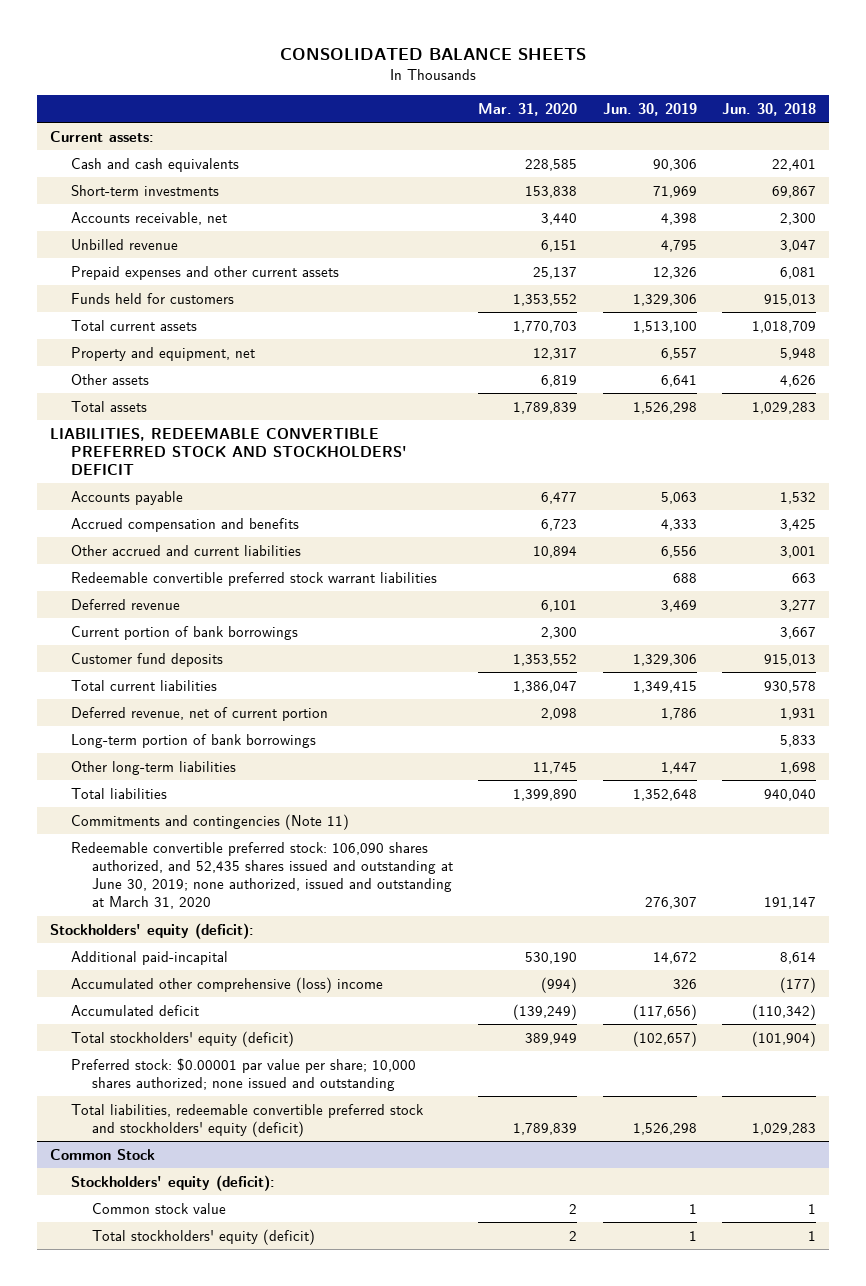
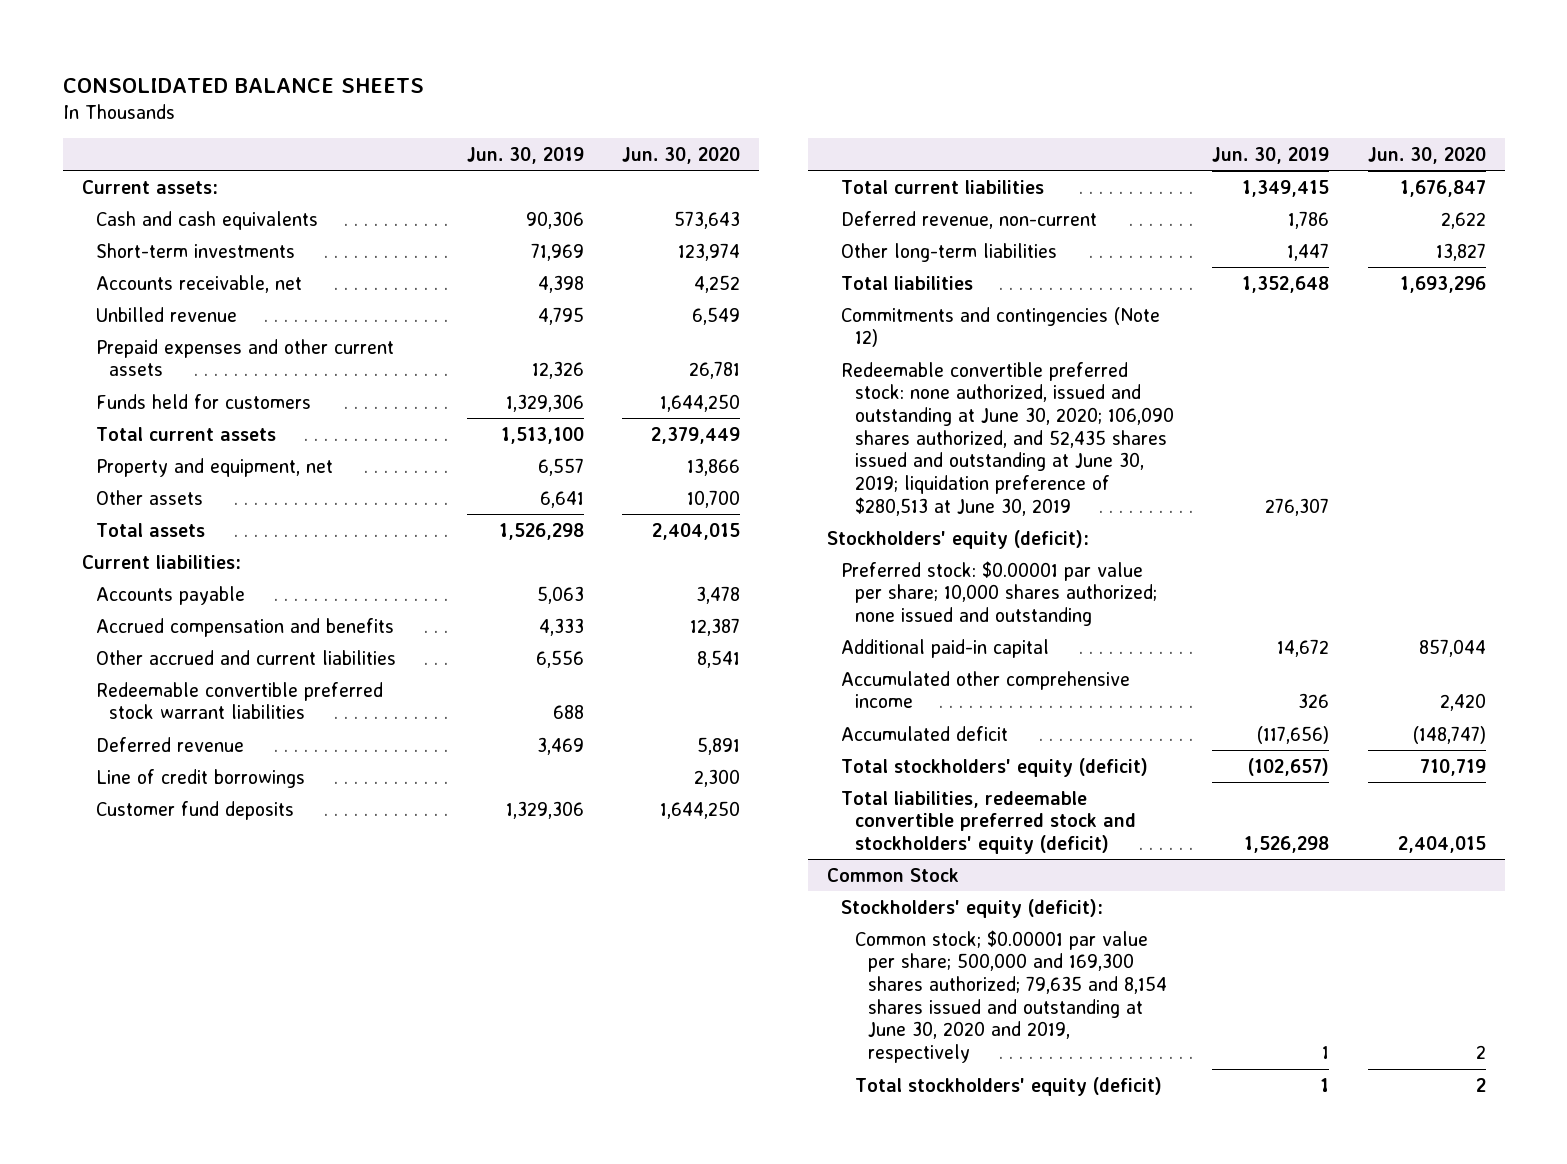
[478,103,578,117] Mar. 31, 2020 -> none
[722,103,817,117] Jun. 30, 2018 -> none
none -> [622,147,741,165] Jun. 30, 2020
[49,427,407,476] LIABILITIES, REDEEMABLE CONVERTIBLE PREFERRED STOCK AND STOCKHOLDERS' DEFICIT -> none
none -> [81,554,241,569] Current liabilities:
[70,625,298,640] Current portion of bank borrowings -> [95,768,305,788] Line of credit borrowings
[70,733,316,748] Long-term portion of bank borrowings -> none
[70,706,328,721] Deferred revenue, net of current portion -> [840,210,1097,229] Deferred revenue, non-current
[70,813,349,830] Commitments and contingencies (Note 11) -> [840,306,1160,348] Commitments and contingencies (Note 12)
[70,841,453,910] Redeemable convertible preferred stock: 106,090 shares authorized, and 52,435 shares issued and outstanding at June 30, 2019; none authorized, issued and outstanding at March 31, 2020 -> [840,361,1174,516] Redeemable convertible preferred stock: none authorized, issued and outstanding at June 30, 2020; 106,090 shares authorized, and 52,435 shares issued and outstanding at June 30, 2019; liquidation preference of $280,513 at June 30, 2019
[70,1057,416,1091] Preferred stock: $0.00001 par value per share; 10,000 shares authorized; none issued and outstanding -> [840,560,1157,627] Preferred stock: $0.00001 par value per share; 10,000 shares authorized; none issued and outstanding
[70,950,228,965] Additional paid-incapital -> [840,638,1049,658] Additional paid-in capital
[70,976,383,993] Accumulated other comprehensive (loss) income -> [840,670,1130,709] Accumulated other comprehensive income
[91,1202,226,1214] Common stock value -> [854,929,1168,1064] Common stock; $0.00001 par value per share; 500,000 and 169,300 shares authorized; 79,635 and 8,154 shares issued and outstanding at June 30, 2020 and 2019, respectively

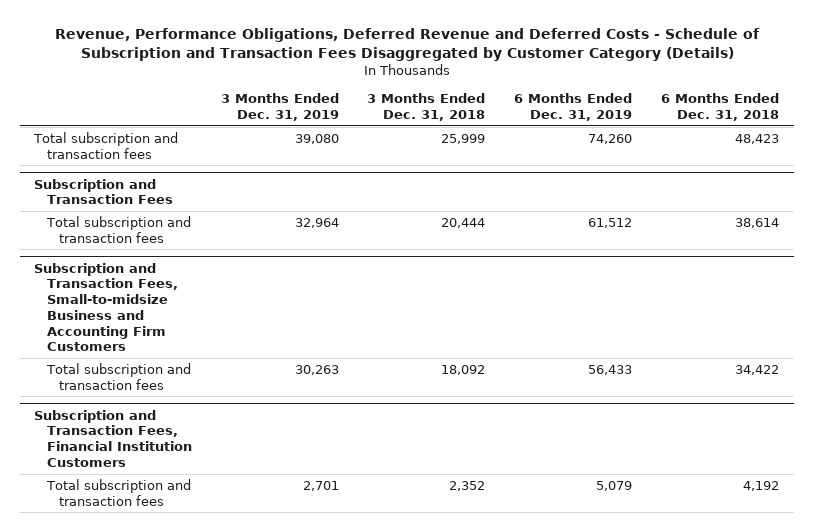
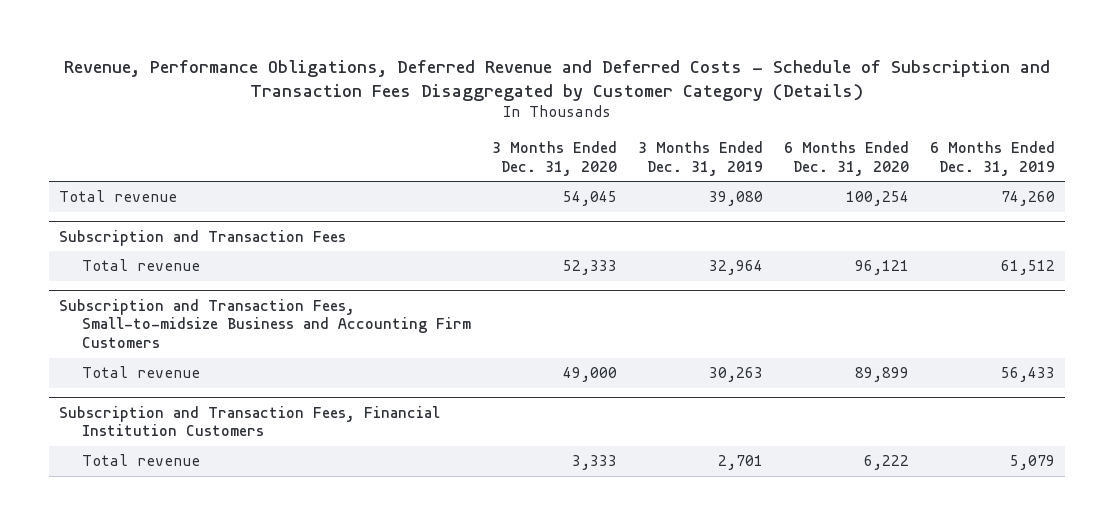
[367,93,486,121] 3 Months Ended Dec. 31, 2018 -> none
[661,93,780,121] 6 Months Ended Dec. 31, 2018 -> none
none -> [491,141,617,176] 3 Months Ended Dec. 31, 2020
none -> [783,141,909,176] 6 Months Ended Dec. 31, 2020
[33,131,179,159] Total subscription and transaction fees -> [59,190,178,203] Total revenue
[45,215,191,243] Total subscription and transaction fees -> [81,259,200,272] Total revenue
[45,362,191,390] Total subscription and transaction fees -> [81,366,200,379] Total revenue
[45,478,191,506] Total subscription and transaction fees -> [81,454,200,467] Total revenue

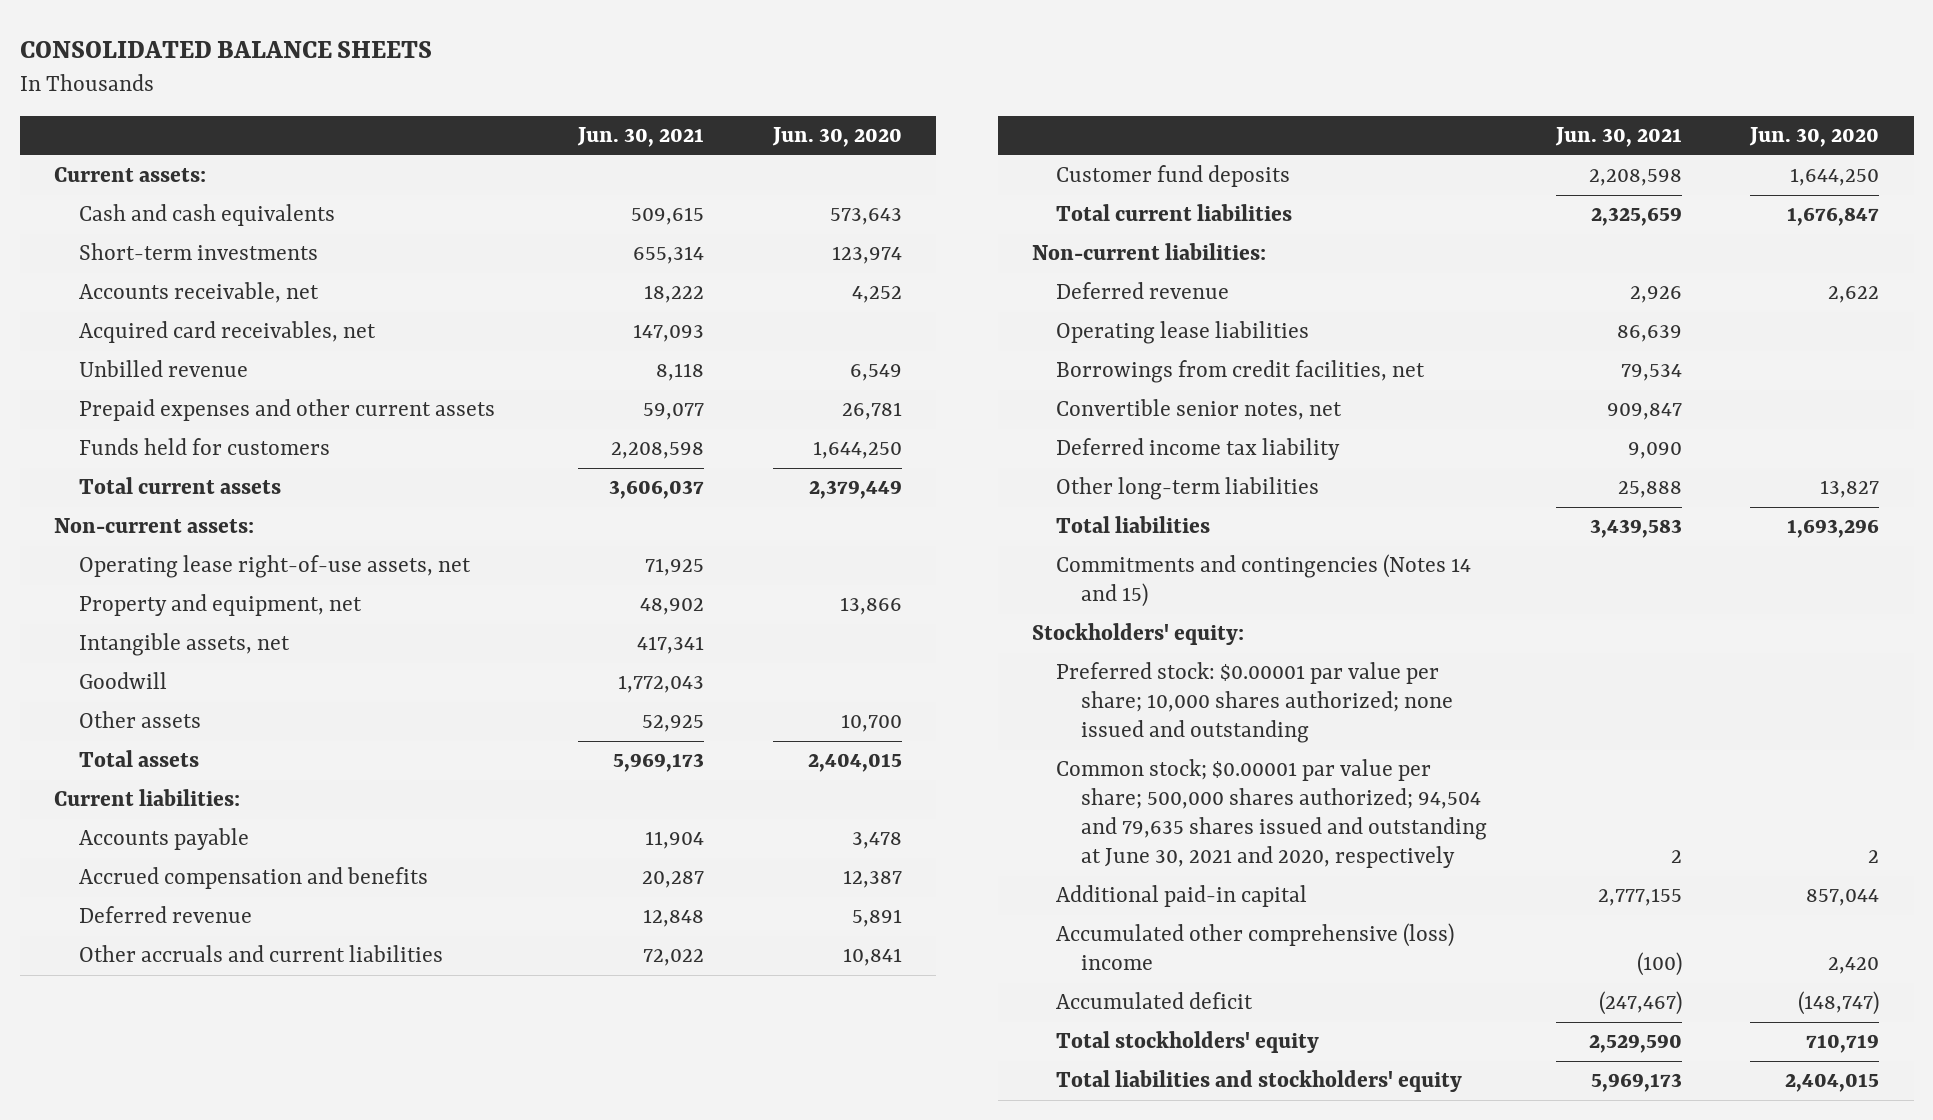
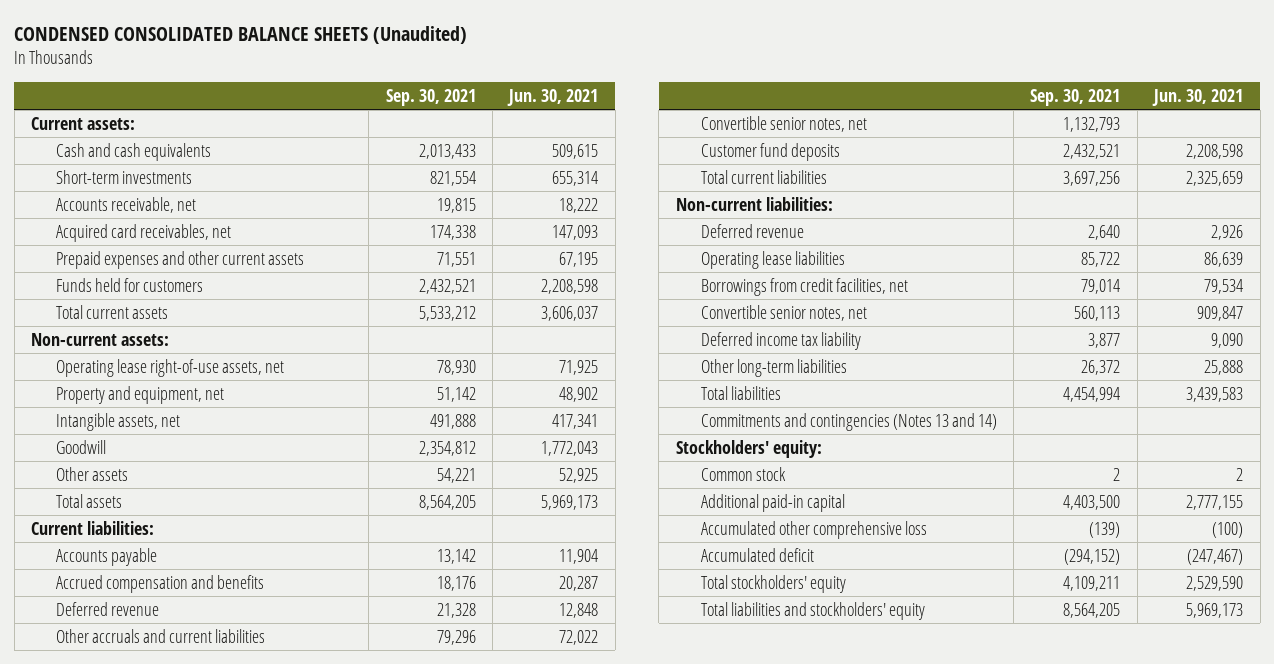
[19,41,432,59] CONSOLIDATED BALANCE SHEETS -> [14,26,468,45] CONDENSED CONSOLIDATED BALANCE SHEETS (Unaudited)
[771,127,902,148] Jun. 30, 2020 -> none
none -> [385,88,476,106] Sep. 30, 2021
[78,360,248,378] Unbilled revenue -> none
[642,403,704,421] 59,077 -> [559,251,599,267] 67,195
none -> [700,115,867,132] Convertible senior notes, net
[1056,554,1472,608] Commitments and contingencies (Notes 14 and 15) -> [700,412,997,431] Commitments and contingencies (Notes 13 and 14)
[1056,662,1453,744] Preferred stock: $0.00001 par value per share; 10,000 shares authorized; none issued and outstanding -> none
[1056,759,1487,869] Common stock; $0.00001 par value per share; 500,000 shares authorized; 94,504 and 79,635 shares issued and outstanding at June 30, 2021 and 2020, respectively -> [700,466,786,481] Common stock
[1056,923,1455,971] Accumulated other comprehensive (loss) income -> [700,520,927,539] Accumulated other comprehensive loss

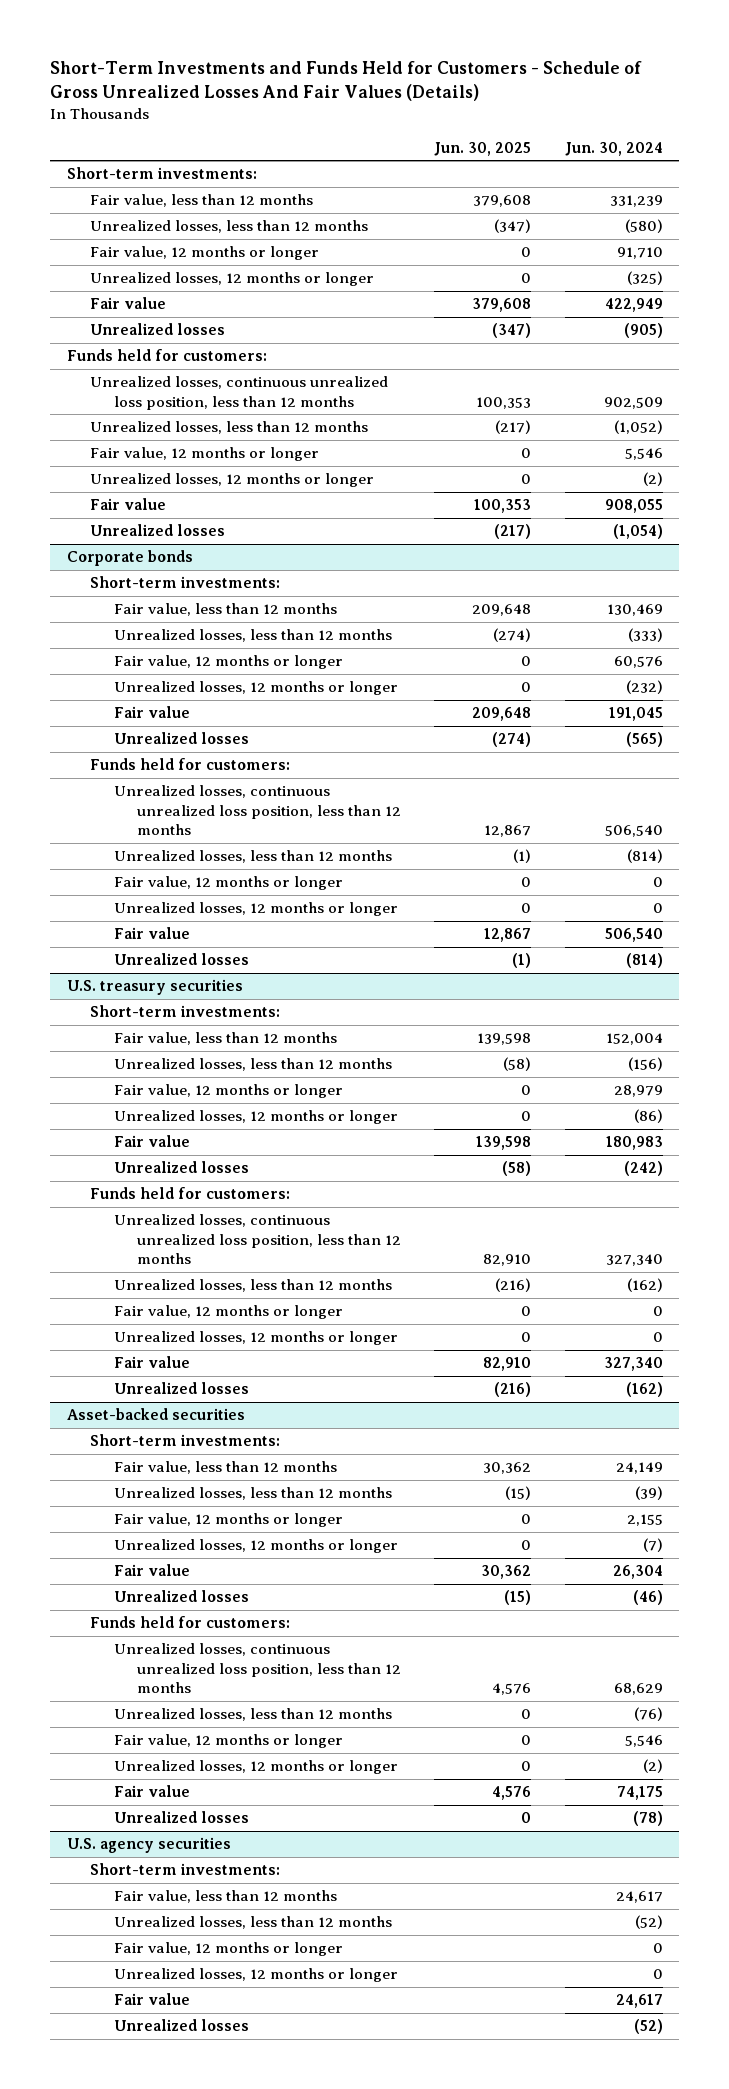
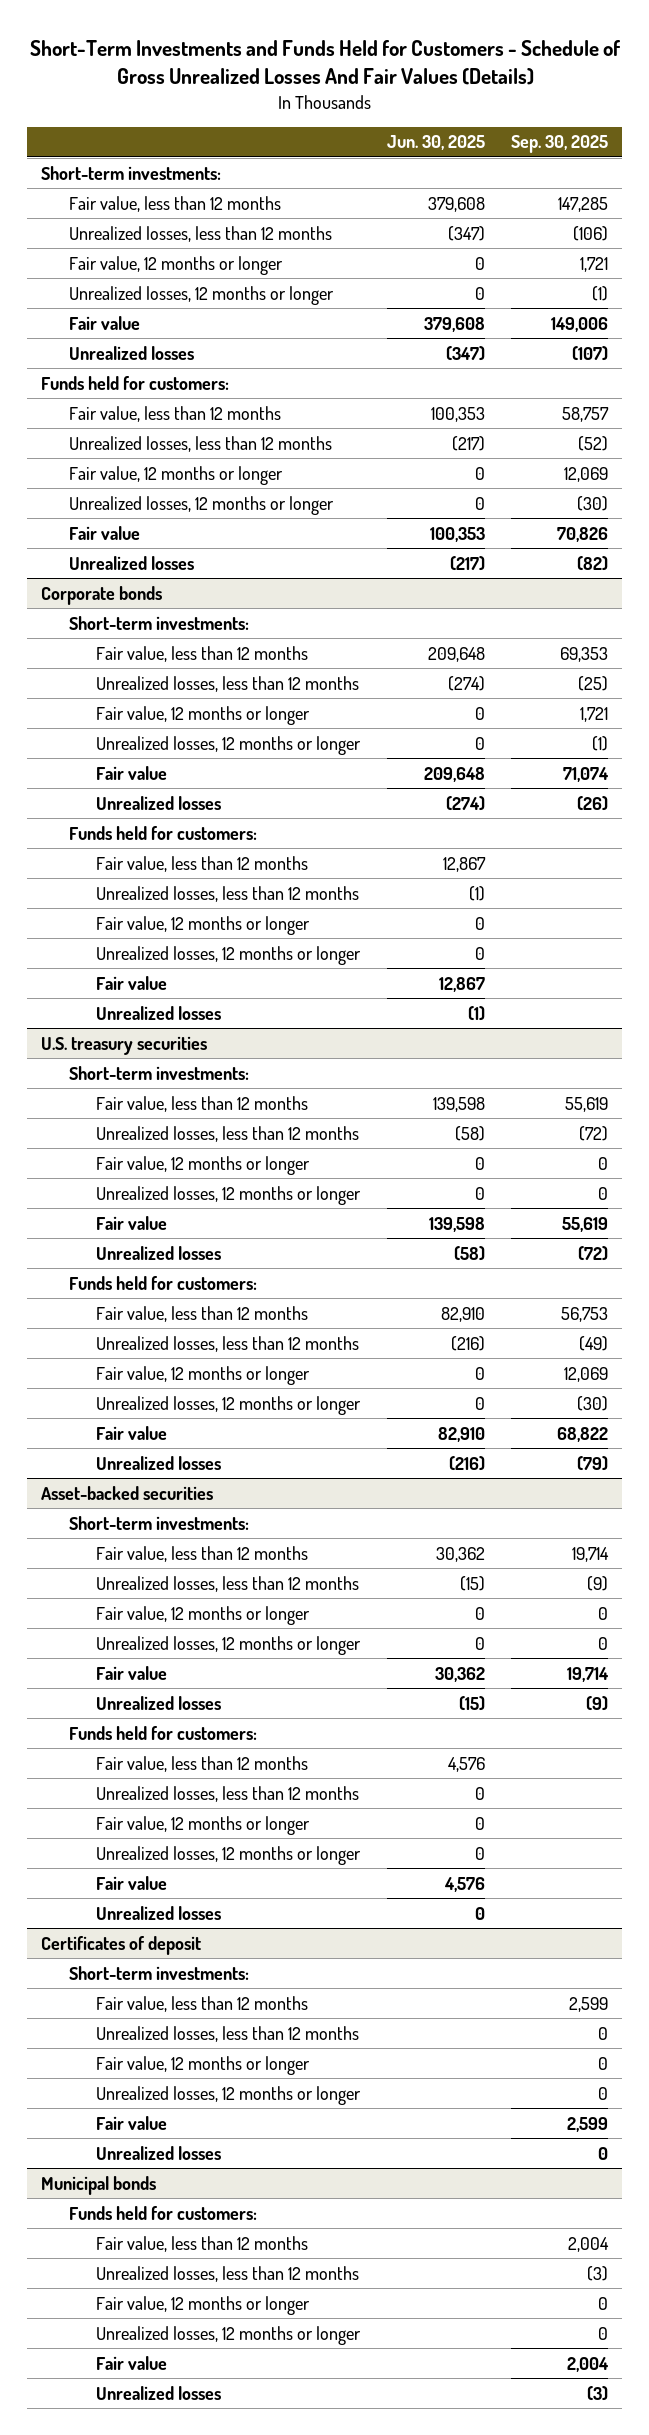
[564,141,663,156] Jun. 30, 2024 -> none
none -> [511,135,609,154] Sep. 30, 2025
[90,376,389,410] Unrealized losses, continuous unrealized loss position, less than 12 months -> [68,405,281,422] Fair value, less than 12 months
[113,785,402,835] Unrealized losses, continuous unrealized loss position, less than 12 months -> [96,855,309,872] Fair value, less than 12 months
[113,1214,402,1264] Unrealized losses, continuous unrealized loss position, less than 12 months -> [96,1305,309,1322] Fair value, less than 12 months
[113,1643,402,1693] Unrealized losses, continuous unrealized loss position, less than 12 months -> [96,1755,309,1772] Fair value, less than 12 months
[66,1837,231,1854] U.S. agency securities -> none
none -> [40,1935,201,1955] Certificates of deposit
none -> [40,2175,156,2195] Municipal bonds
none -> [68,2205,257,2220] Funds held for customers:
none -> [96,2235,309,2252] Fair value, less than 12 months
none -> [96,2265,360,2282] Unrealized losses, less than 12 months
none -> [96,2295,311,2315] Fair value, 12 months or longer
none -> [96,2325,362,2345] Unrealized losses, 12 months or longer
none -> [96,2355,168,2370] Fair value
none -> [96,2385,222,2400] Unrealized losses

